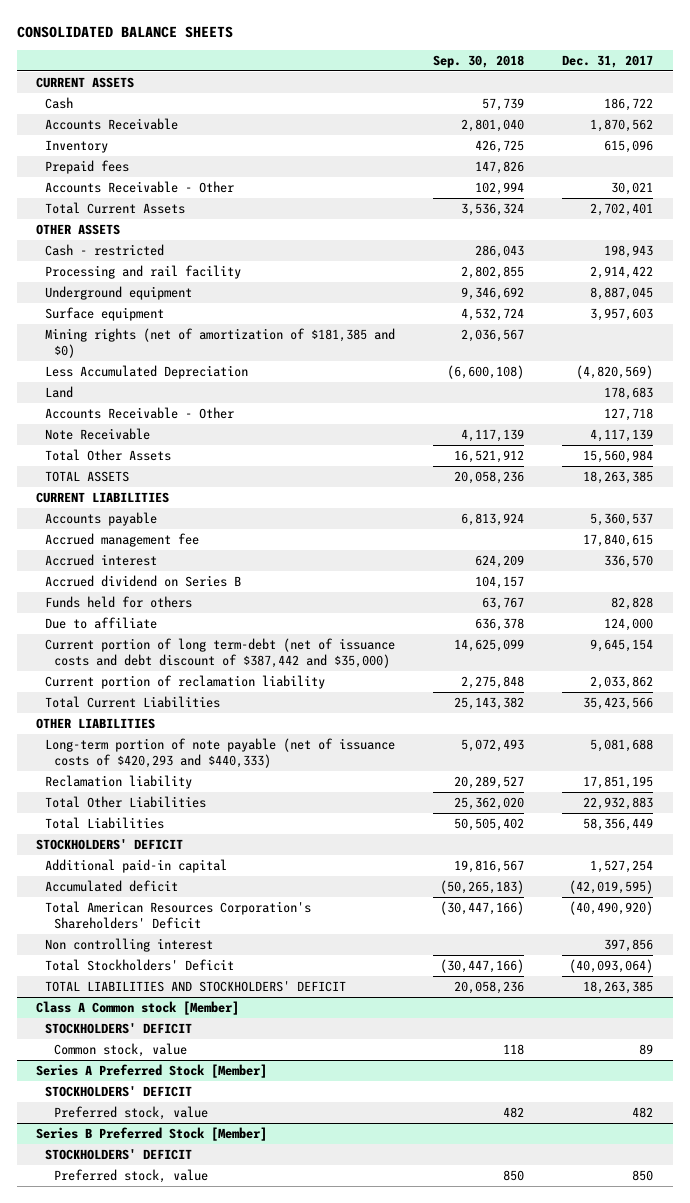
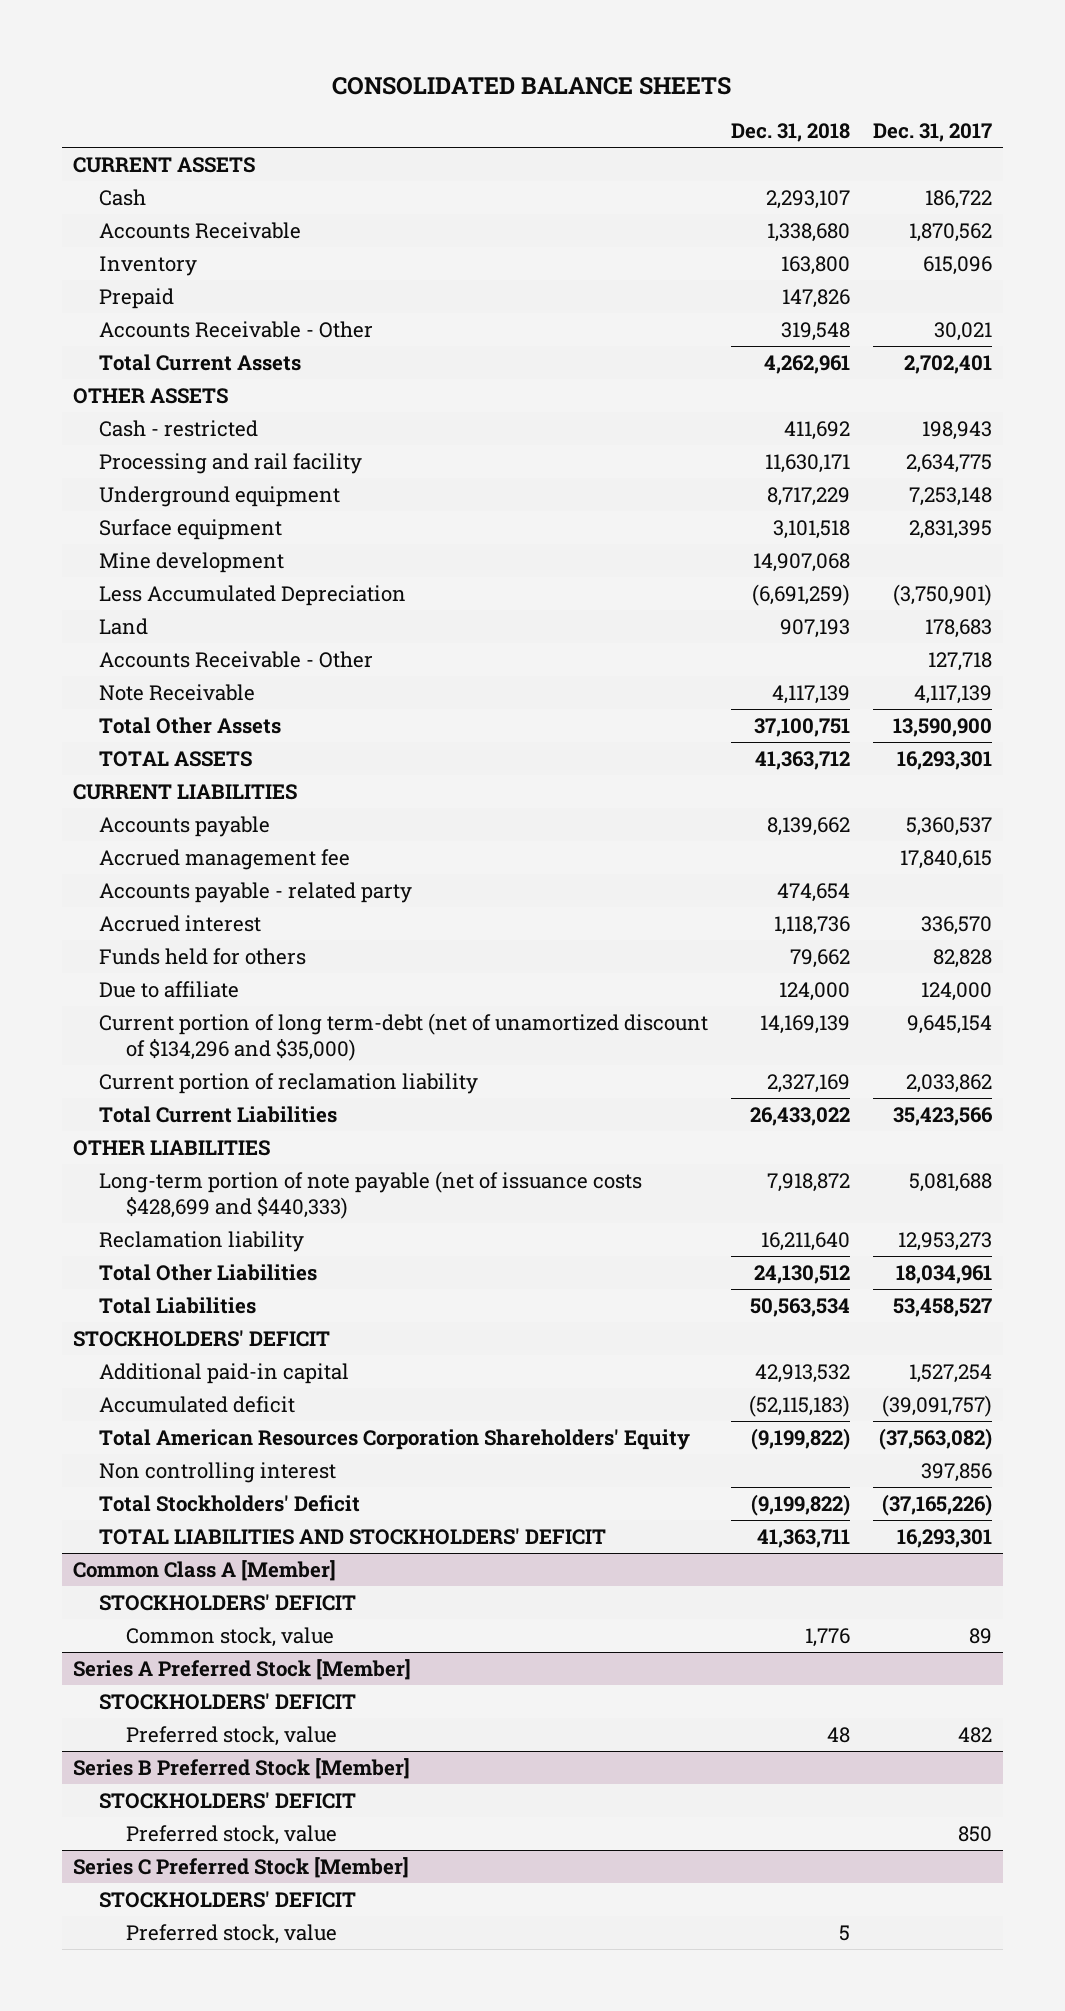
[433,54,525,68] Sep. 30, 2018 -> none
none -> [731,123,851,143] Dec. 31, 2018
[45,159,130,174] Prepaid fees -> [99,287,175,309] Prepaid
[45,327,396,359] Mining rights (net of amortization of $181,385 and $0) -> none
[590,265,654,279] 2,914,422 -> [905,453,992,473] 2,634,775
[590,286,654,300] 8,887,045 -> [908,486,992,506] 7,253,148
[590,307,654,321] 3,957,603 -> [908,519,992,539] 2,831,395
none -> [99,551,285,573] Mine development
[576,364,654,379] (4,820,569) -> [892,583,992,606] (3,750,901)
[583,449,654,463] 15,560,984 -> [892,717,992,737] 13,590,900
[583,470,654,484] 18,263,385 -> [896,750,992,770] 16,293,301
none -> [99,881,413,903] Accounts payable - related party
[45,574,242,587] Accrued dividend on Series B -> none
[45,637,396,669] Current portion of long term-debt (net of issuance costs and debt discount of $387,442 and $35,000) -> [99,1012,709,1061] Current portion of long term-debt (net of unamortized discount of $134,296 and $35,000)
[45,737,396,769] Long-term portion of note payable (net of issuance costs of $420,293 and $440,333) -> [99,1170,643,1219] Long-term portion of note payable (net of issuance costs $428,699 and $440,333)
[583,775,654,789] 17,851,195 -> [897,1231,992,1251] 12,953,273
[583,796,654,810] 22,932,883 -> [895,1264,992,1284] 18,034,961
[583,817,654,831] 58,356,449 -> [892,1297,992,1317] 53,458,527
[569,879,654,894] (42,019,595) -> [881,1394,992,1417] (39,091,757)
[45,900,312,930] Total American Resources Corporation's Shareholders' Deficit -> [99,1428,691,1450] Total American Resources Corporation Shareholders' Equity
[569,900,654,915] (40,490,920) -> [878,1427,992,1450] (37,563,082)
[569,958,654,973] (40,093,064) -> [881,1493,992,1516] (37,165,226)
[583,980,654,994] 18,263,385 -> [896,1528,992,1548] 16,293,301
[36,1000,240,1015] Class A Common stock [Member] -> [73,1559,337,1581] Common Class A [Member]
none -> [73,1856,410,1878] Series C Preferred Stock [Member]
none -> [99,1890,357,1908] STOCKHOLDERS' DEFICIT
none -> [125,1923,337,1944] Preferred stock, value

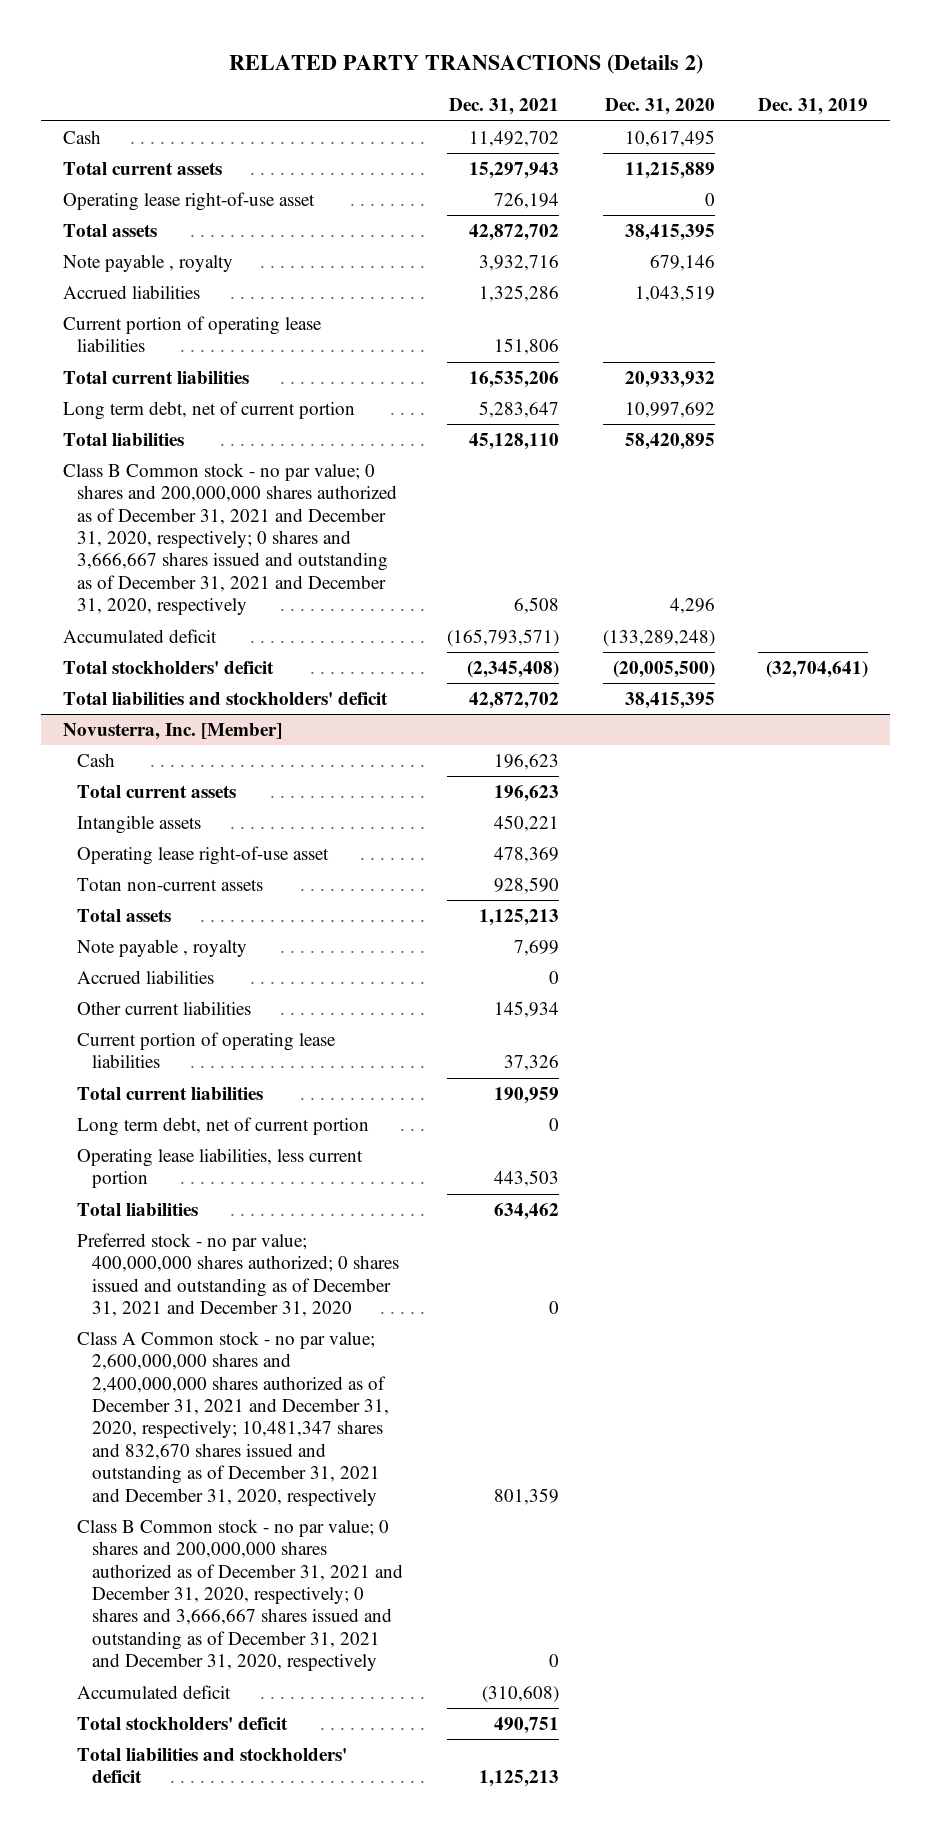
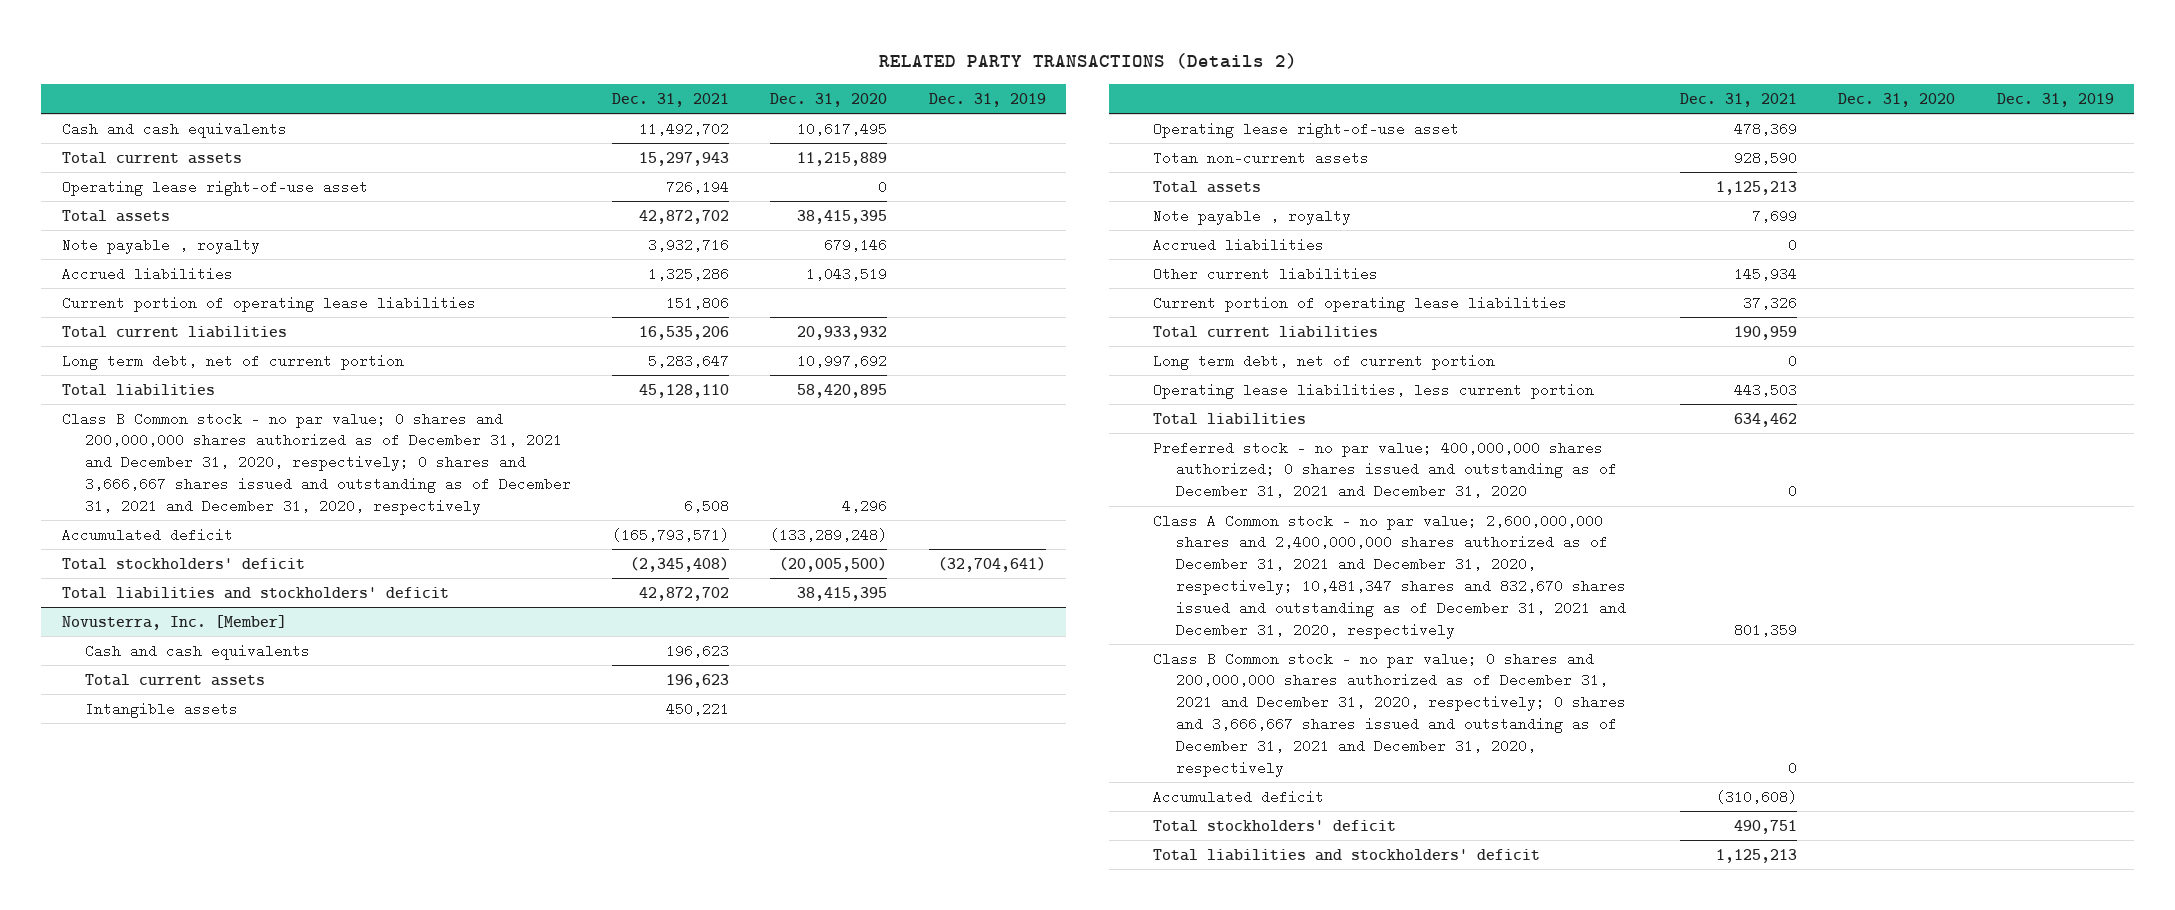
[62,129,101,144] Cash -> [61,121,287,138] Cash and cash equivalents
[77,752,116,767] Cash -> [84,643,310,660] Cash and cash equivalents

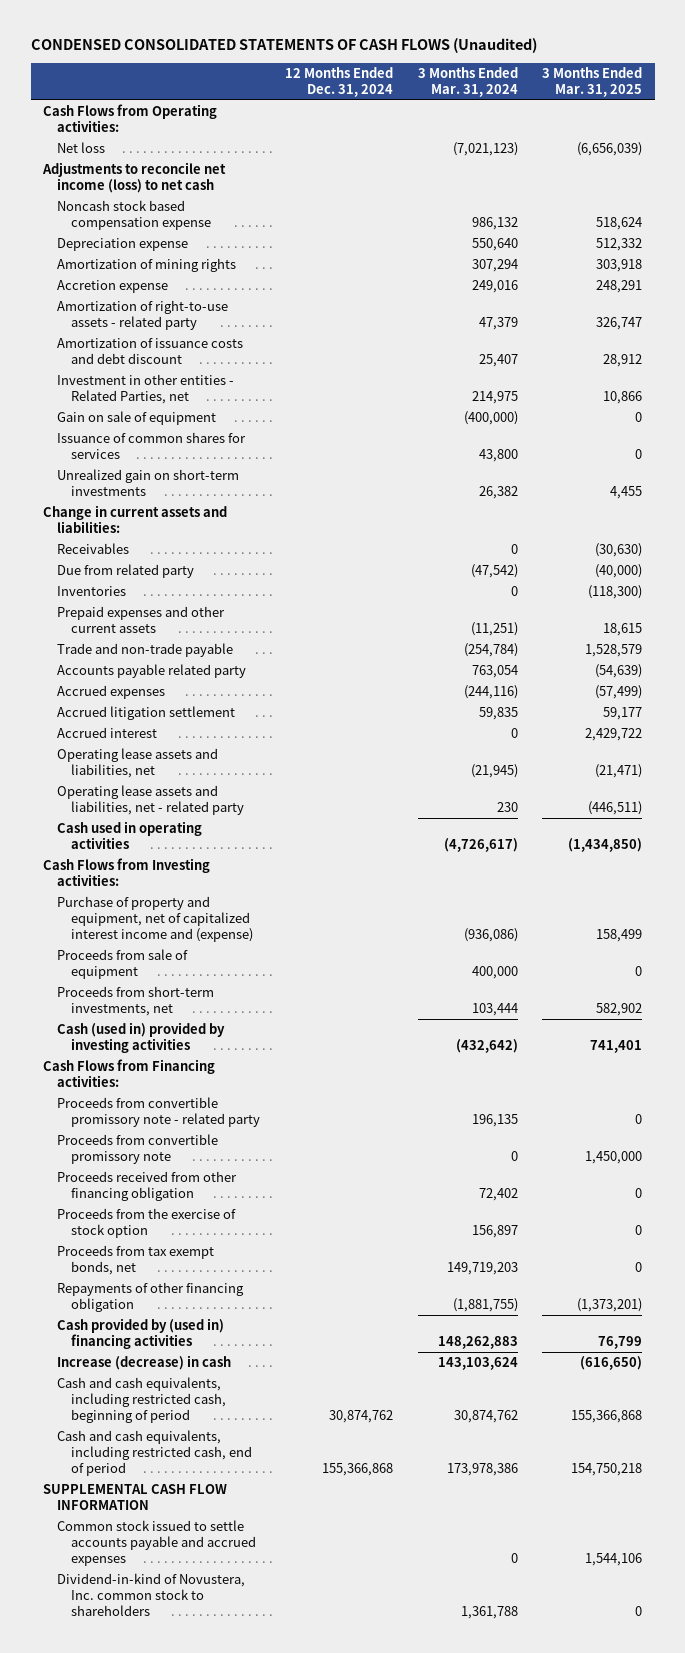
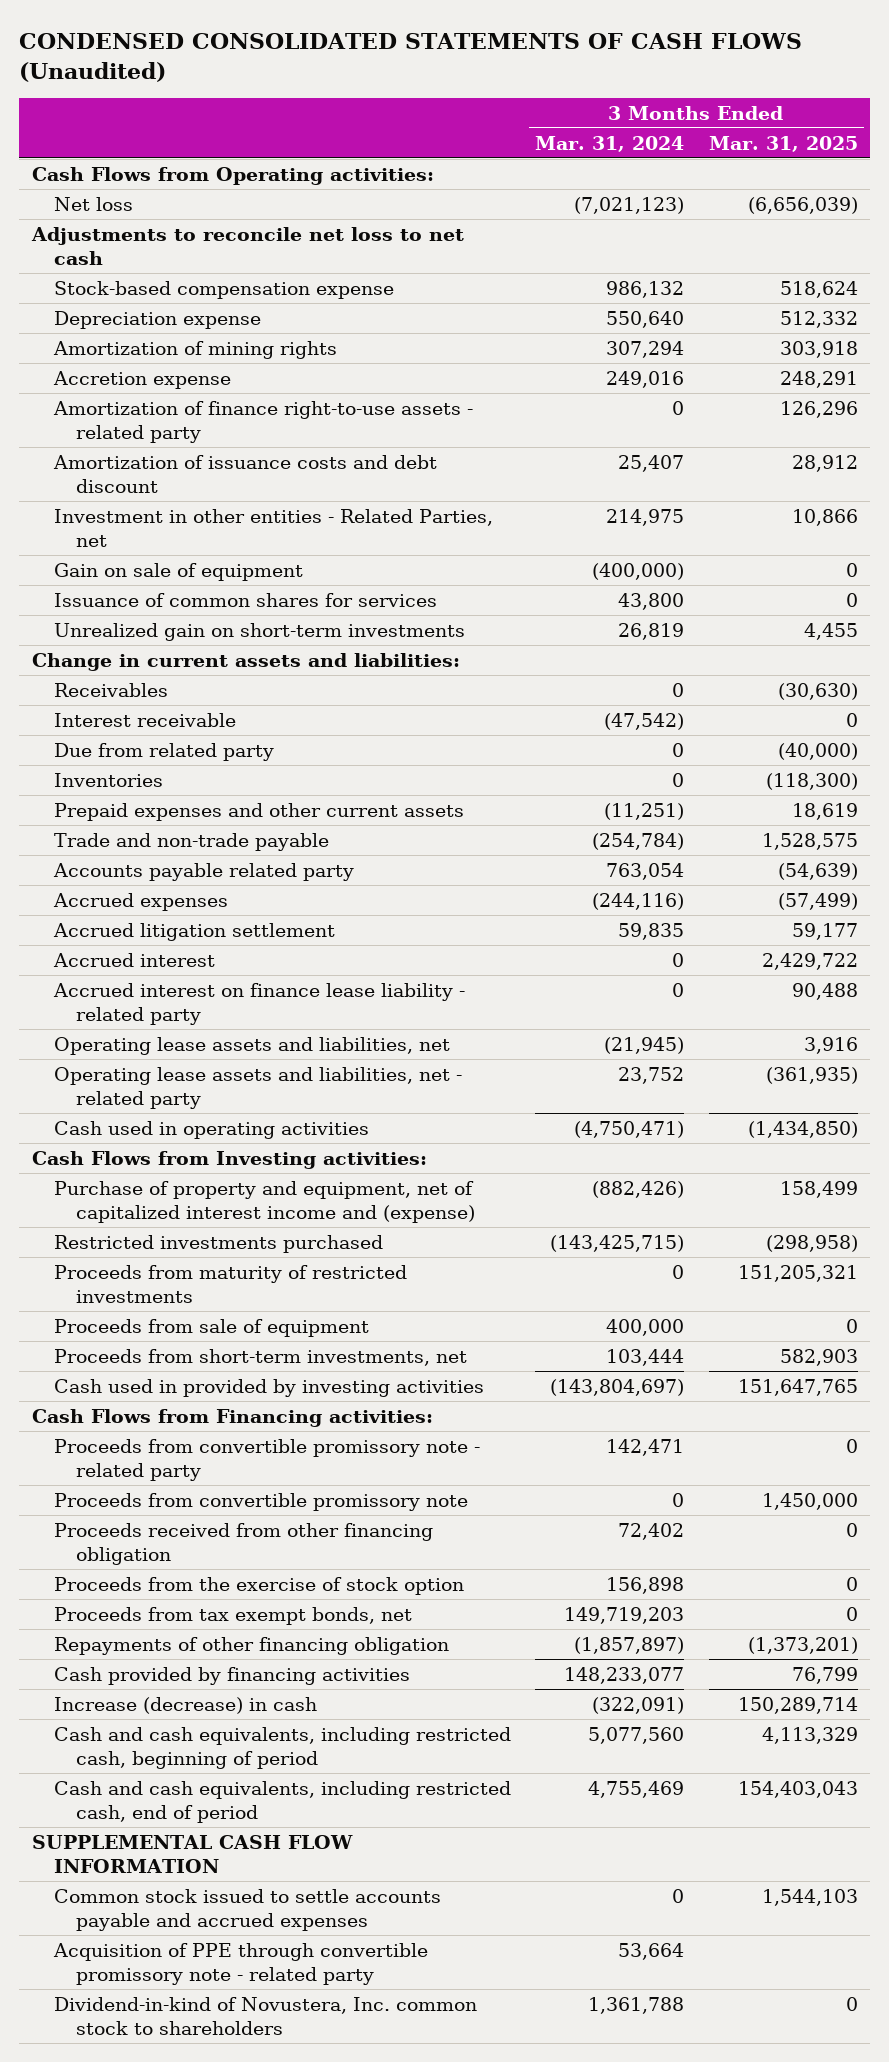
[284,67,393,98] 12 Months Ended Dec. 31, 2024 -> none
[41,161,226,194] Adjustments to reconcile net income (loss) to net cash -> [30,227,464,265] Adjustments to reconcile net loss to net cash
[57,199,212,231] Noncash stock based compensation expense -> [53,281,394,300] Stock-based compensation expense
[57,299,229,331] Amortization of right-to-use assets - related party -> [52,401,473,443] Amortization of finance right-to-use assets - related party
[478,317,518,331] 47,379 -> [672,401,685,416] 0
[596,317,643,331] 326,747 -> [779,401,858,419] 126,296
[478,486,518,500] 26,382 -> [618,623,685,641] 26,819
none -> [53,713,236,728] Interest receivable
[470,563,518,578] (47,542) -> [672,743,685,758] 0
[603,623,643,637] 18,615 -> [791,803,858,821] 18,619
[585,643,643,657] 1,528,579 -> [761,833,858,851] 1,528,575
none -> [52,983,465,1025] Accrued interest on finance lease liability - related party
[595,764,643,779] (21,471) -> [803,1037,858,1055] 3,916
[496,802,518,813] 230 -> [618,1067,685,1085] 23,752
[588,801,643,816] (446,511) -> [765,1067,858,1085] (361,935)
[443,838,518,853] (4,726,617) -> [574,1121,685,1139] (4,750,471)
[463,928,518,943] (936,086) -> [592,1181,685,1199] (882,426)
none -> [53,1235,383,1254] Restricted investments purchased
none -> [53,1265,407,1303] Proceeds from maturity of restricted investments
[596,1003,643,1017] 582,902 -> [779,1349,858,1367] 582,903
[57,1021,226,1054] Cash (used in) provided by investing activities -> [53,1379,484,1398] Cash used in provided by investing activities
[455,1039,518,1054] (432,642) -> [550,1379,685,1397] (143,804,697)
[590,1040,643,1054] 741,401 -> [737,1379,858,1397] 151,647,765
[471,1114,518,1128] 196,135 -> [606,1439,685,1457] 142,471
[471,1225,518,1239] 156,897 -> [606,1577,685,1595] 156,898
[452,1298,518,1313] (1,881,755) -> [574,1637,685,1655] (1,857,897)
[57,1317,225,1350] Cash provided by (used in) financing activities -> [53,1667,410,1686] Cash provided by financing activities
[437,1336,518,1350] 148,262,883 -> [564,1667,685,1685] 148,233,077
[437,1356,518,1370] 143,103,624 -> [592,1697,685,1715] (322,091)
[580,1355,643,1370] (616,650) -> [737,1697,858,1715] 150,289,714
[453,1410,518,1424] 30,874,762 -> [588,1727,685,1745] 5,077,560
[571,1410,643,1424] 155,366,868 -> [761,1727,858,1745] 4,113,329
[446,1463,518,1477] 173,978,386 -> [588,1781,685,1799] 4,755,469
[571,1463,643,1477] 154,750,218 -> [737,1781,858,1799] 154,403,043
[585,1553,643,1567] 1,544,106 -> [761,1889,858,1907] 1,544,103
none -> [52,1943,428,1985] Acquisition of PPE through convertible promissory note - related party

